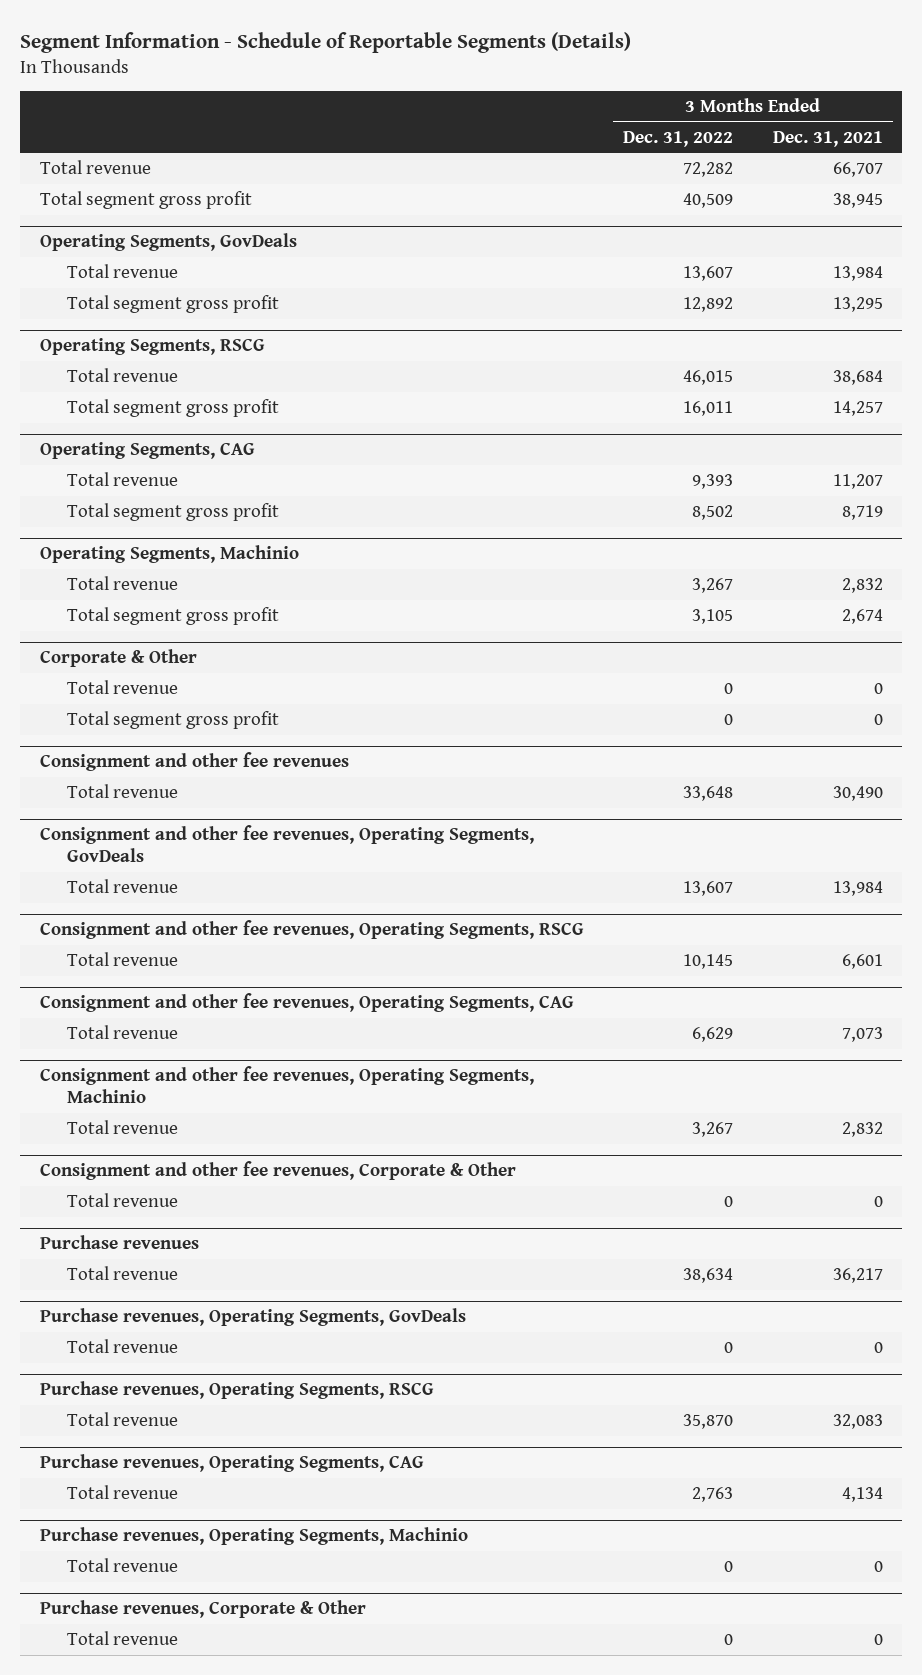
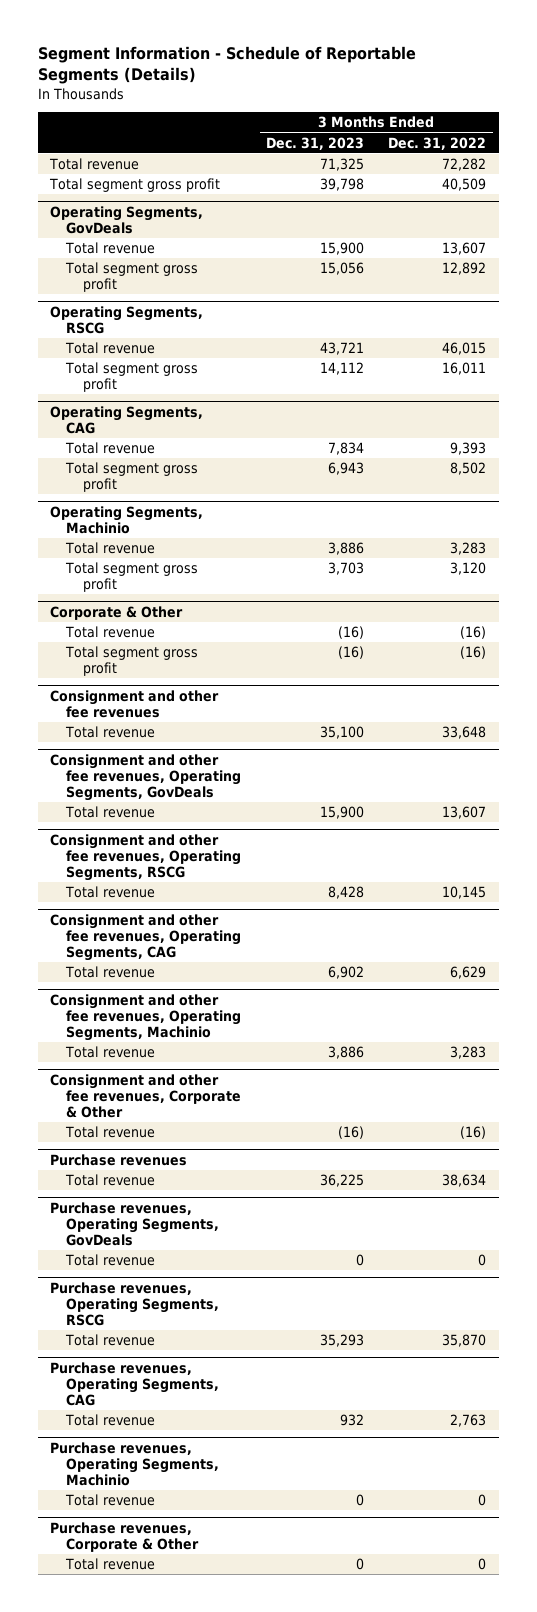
[772,130,883,147] Dec. 31, 2021 -> none
none -> [265,136,364,150] Dec. 31, 2023
[692,577,734,593] 3,267 -> [450,542,487,556] 3,283
[692,608,734,624] 3,105 -> [450,562,487,576] 3,120
[724,682,734,694] 0 -> [460,626,487,640] (16)
[724,713,734,725] 0 -> [460,646,487,660] (16)
[692,1121,734,1137] 3,267 -> [450,1046,487,1060] 3,283
[724,1195,734,1207] 0 -> [460,1126,487,1140] (16)

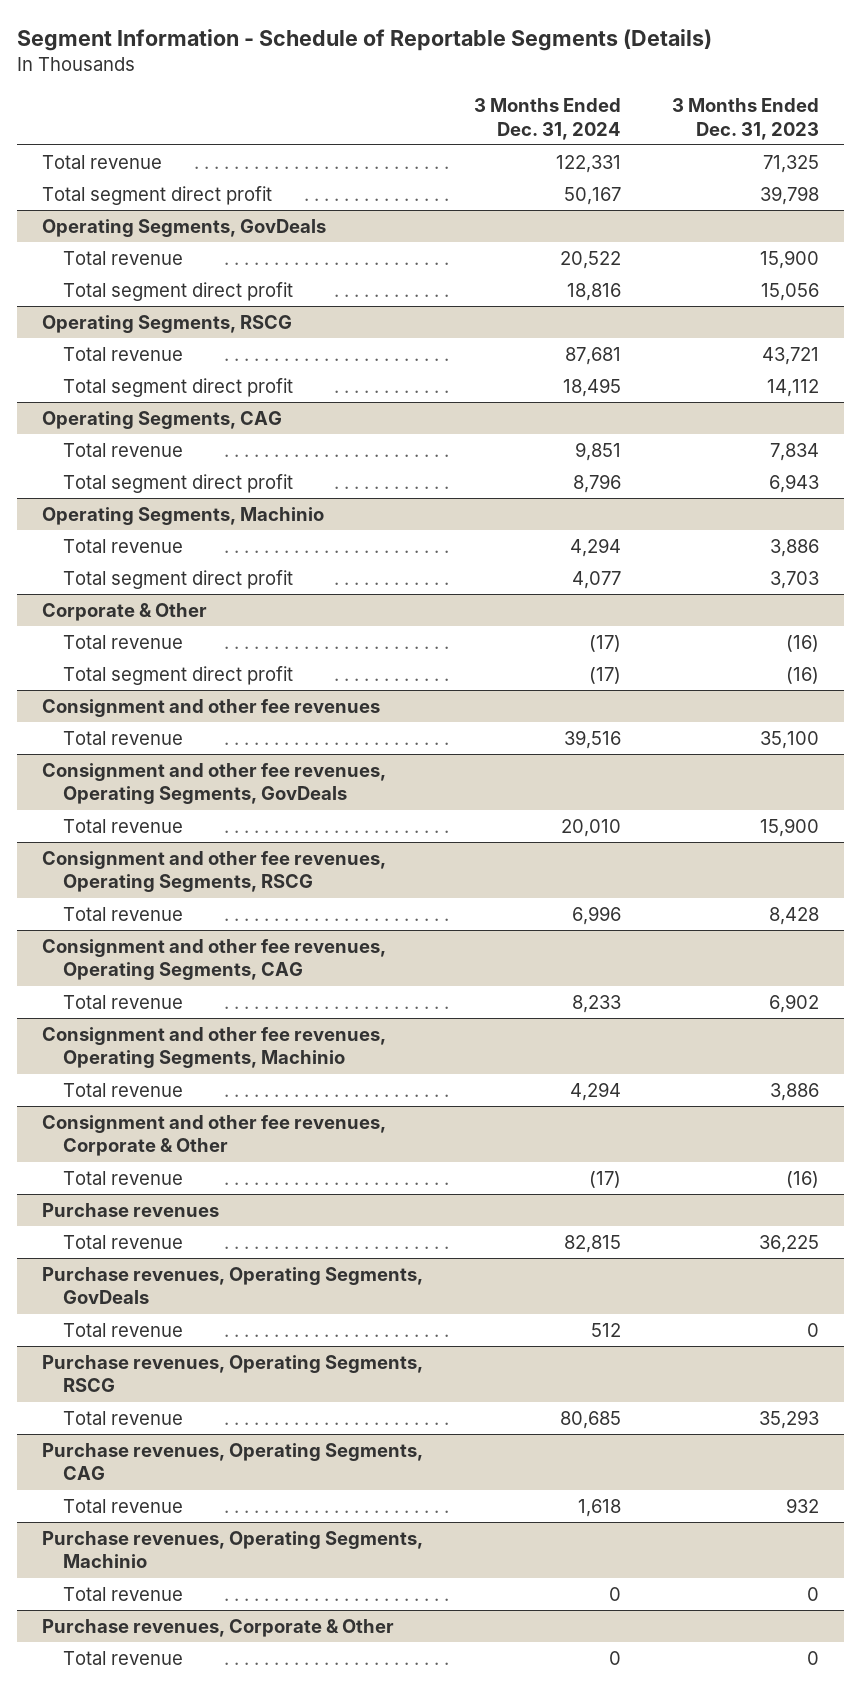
[388,136,487,150] Dec. 31, 2022 -> none
none -> [474,98,622,140] 3 Months Ended Dec. 31, 2024
[49,178,221,193] Total segment gross profit -> [42,185,273,205] Total segment direct profit
[65,262,199,292] Total segment gross profit -> [63,281,294,301] Total segment direct profit
[65,362,199,392] Total segment gross profit -> [63,377,294,397] Total segment direct profit
[65,462,199,492] Total segment gross profit -> [63,473,294,493] Total segment direct profit
[65,562,199,592] Total segment gross profit -> [63,569,294,589] Total segment direct profit
[65,646,199,676] Total segment gross profit -> [63,665,294,685] Total segment direct profit

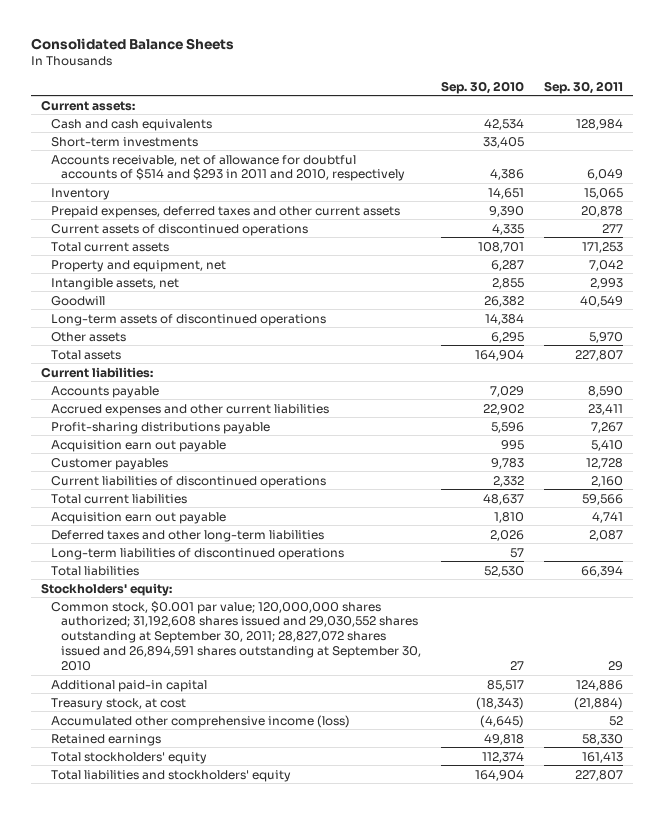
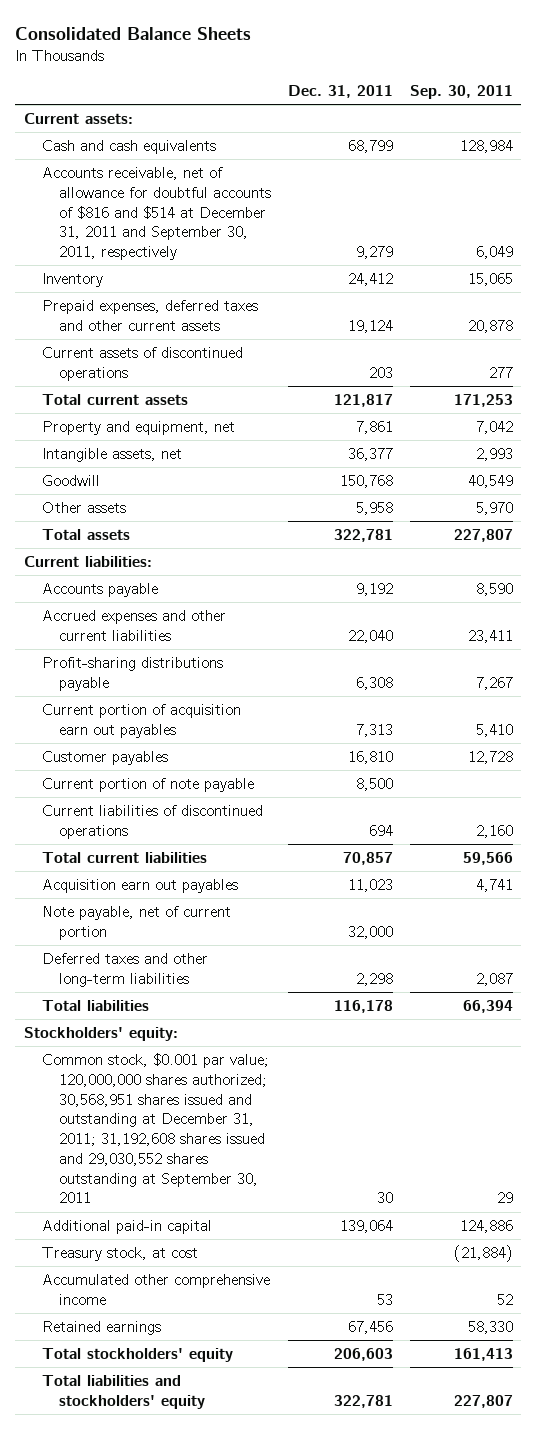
[441,80,525,94] Sep. 30, 2010 -> none
none -> [288,84,394,98] Dec. 31, 2011
[50,136,198,147] Short-term investments -> none
[50,154,405,182] Accounts receivable, net of allowance for doubtful accounts of $514 and $293 in 2011 and 2010, respectively -> [41,167,272,261] Accounts receivable, net of allowance for doubtful accounts of $816 and $514 at December 31, 2011 and September 30, 2011, respectively
[50,313,326,326] Long-term assets of discontinued operations -> none
[50,439,226,452] Acquisition earn out payable -> [41,704,241,738] Current portion of acquisition earn out payables
none -> [41,778,254,793] Current portion of note payable
[50,511,226,524] Acquisition earn out payable -> [41,879,238,894] Acquisition earn out payables
none -> [41,906,231,940] Note payable, net of current portion
[50,547,344,560] Long-term liabilities of discontinued operations -> none
[50,600,421,671] Common stock, $0.001 par value; 120,000,000 shares authorized; 31,192,608 shares issued and 29,030,552 shares outstanding at September 30, 2011; 28,827,072 shares issued and 26,894,591 shares outstanding at September 30, 2010 -> [41,1053,269,1204] Common stock, $0.001 par value; 120,000,000 shares authorized; 30,568,951 shares issued and outstanding at December 31, 2011; 31,192,608 shares issued and 29,030,552 shares outstanding at September 30, 2011
[50,714,350,728] Accumulated other comprehensive income (loss) -> [41,1274,270,1305] Accumulated other comprehensive income

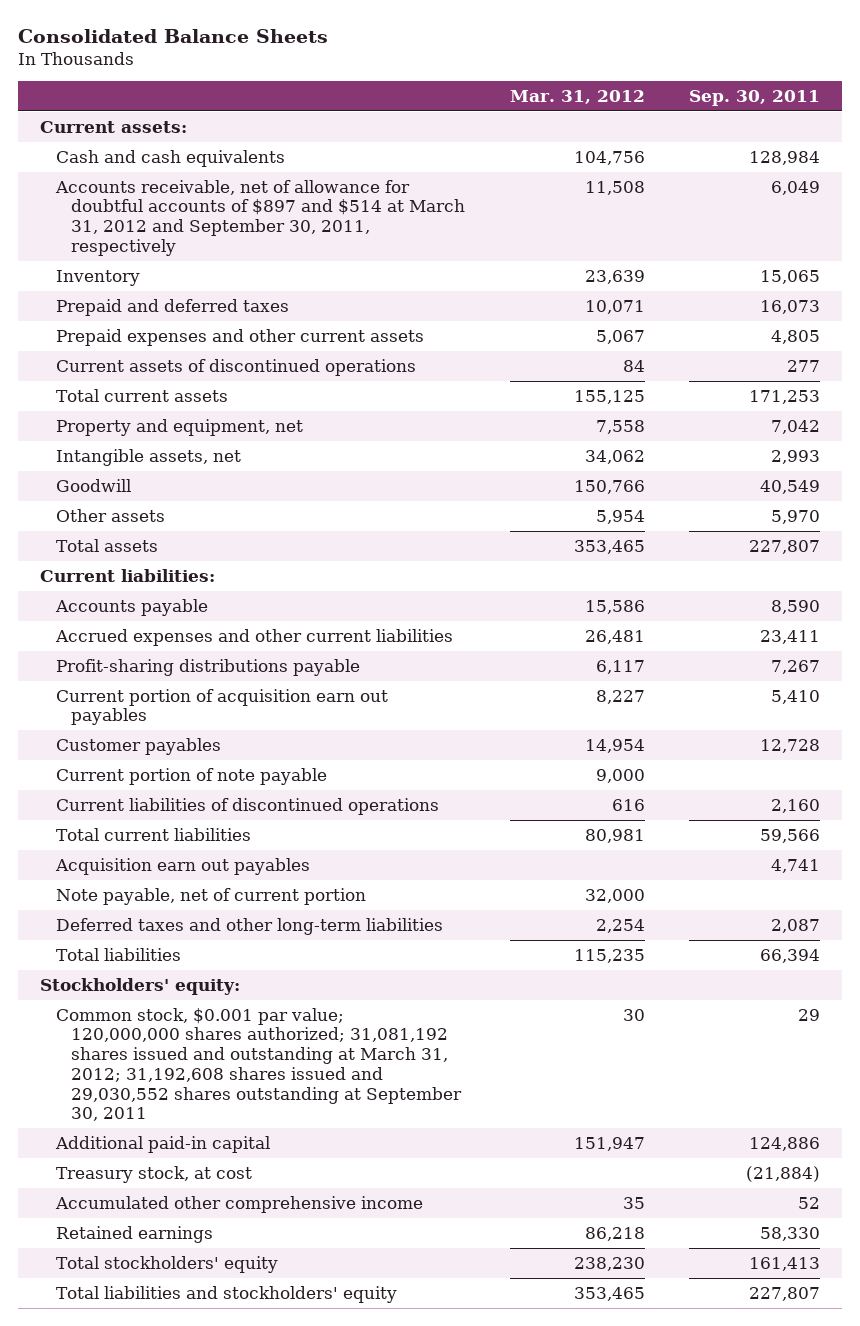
[288,84,394,98] Dec. 31, 2011 -> none
none -> [509,89,645,104] Mar. 31, 2012
[41,167,272,261] Accounts receivable, net of allowance for doubtful accounts of $816 and $514 at December 31, 2011 and September 30, 2011, respectively -> [54,179,466,256] Accounts receivable, net of allowance for doubtful accounts of $897 and $514 at March 31, 2012 and September 30, 2011, respectively
none -> [55,298,289,316] Prepaid and deferred taxes
[41,300,258,331] Prepaid expenses, deferred taxes and other current assets -> [55,328,424,346] Prepaid expenses and other current assets
[467,319,513,333] 20,878 -> [770,329,820,344] 4,805
[41,1053,269,1204] Common stock, $0.001 par value; 120,000,000 shares authorized; 30,568,951 shares issued and outstanding at December 31, 2011; 31,192,608 shares issued and 29,030,552 shares outstanding at September 30, 2011 -> [55,1007,463,1122] Common stock, $0.001 par value; 120,000,000 shares authorized; 31,081,192 shares issued and outstanding at March 31, 2012; 31,192,608 shares issued and 29,030,552 shares outstanding at September 30, 2011

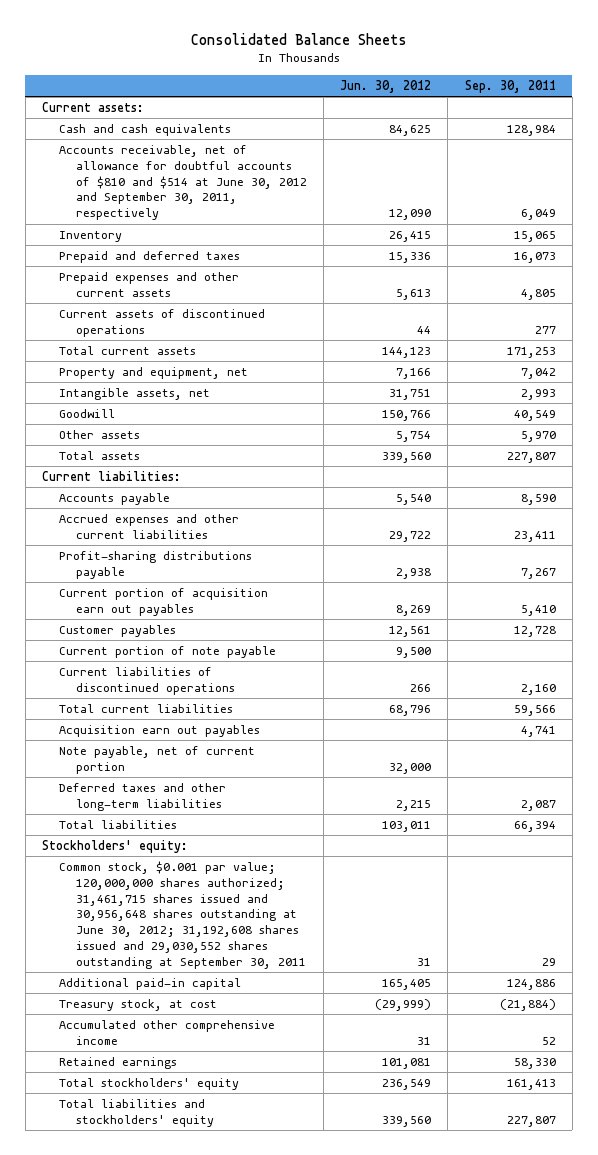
[509,89,645,104] Mar. 31, 2012 -> none
none -> [340,79,432,93] Jun. 30, 2012
[54,179,466,256] Accounts receivable, net of allowance for doubtful accounts of $897 and $514 at March 31, 2012 and September 30, 2011, respectively -> [58,145,307,221] Accounts receivable, net of allowance for doubtful accounts of $810 and $514 at June 30, 2012 and September 30, 2011, respectively
[55,1007,463,1122] Common stock, $0.001 par value; 120,000,000 shares authorized; 31,081,192 shares issued and outstanding at March 31, 2012; 31,192,608 shares issued and 29,030,552 shares outstanding at September 30, 2011 -> [58,861,306,969] Common stock, $0.001 par value; 120,000,000 shares authorized; 31,461,715 shares issued and 30,956,648 shares outstanding at June 30, 2012; 31,192,608 shares issued and 29,030,552 shares outstanding at September 30, 2011

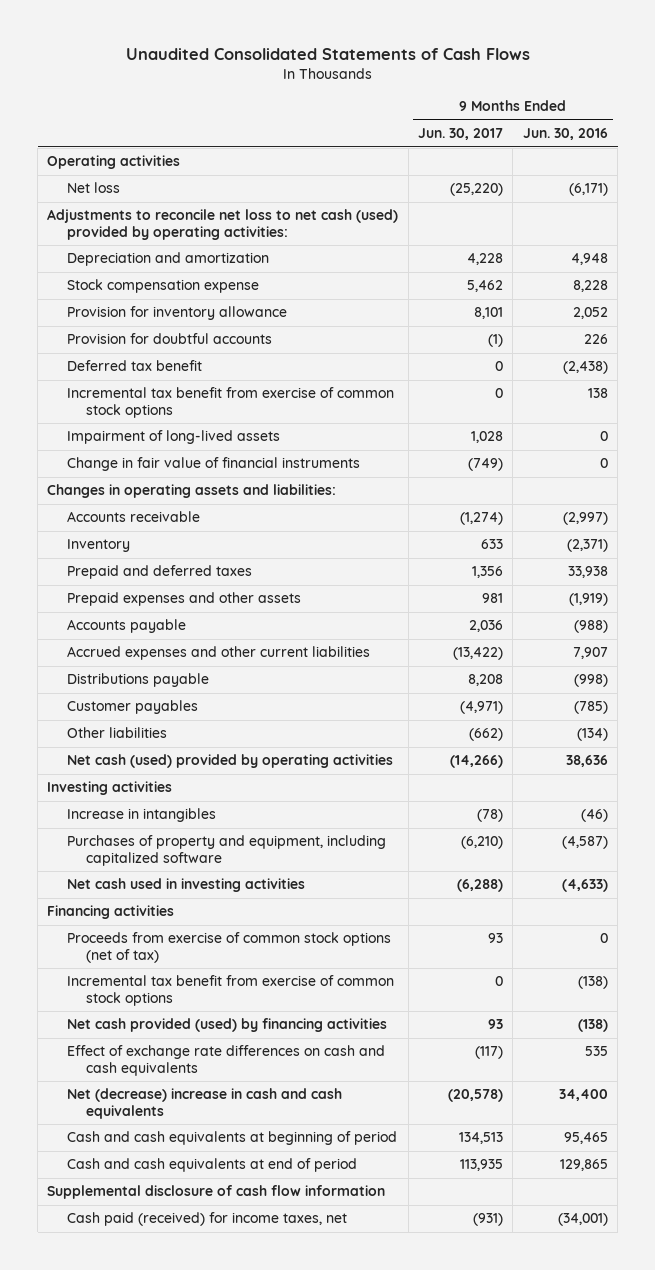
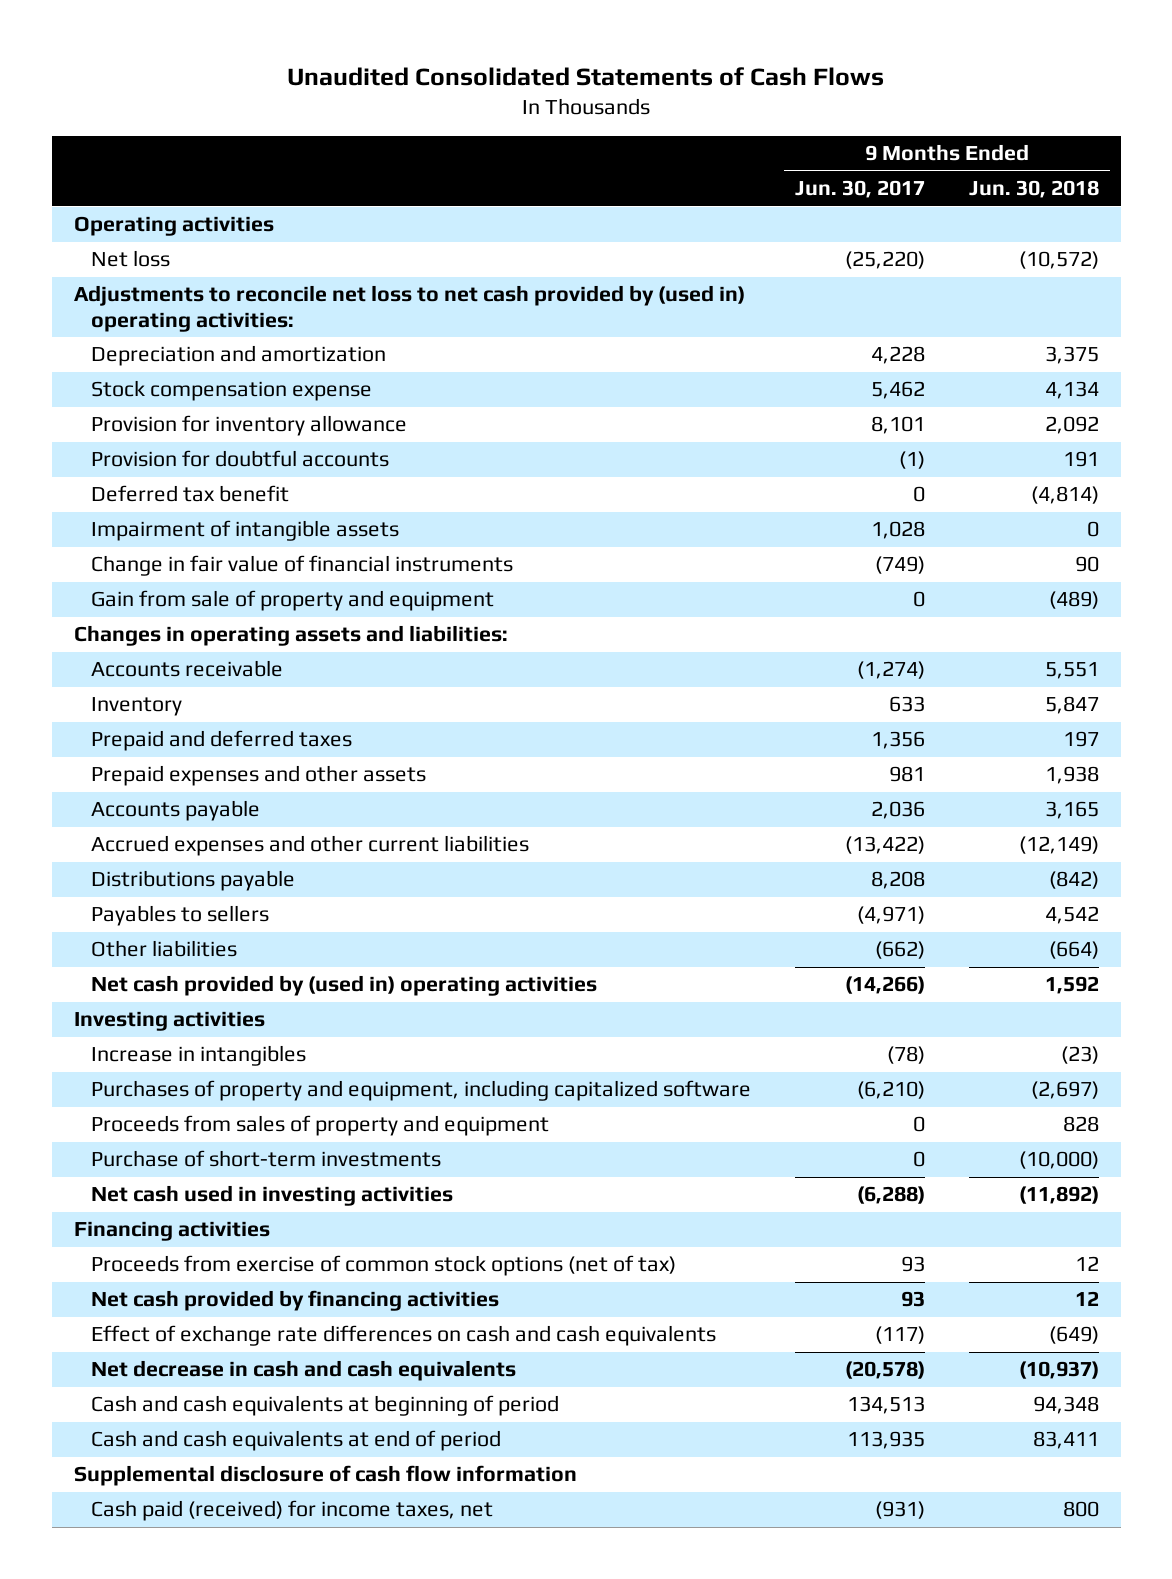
[522,128,608,141] Jun. 30, 2016 -> none
none -> [968,180,1099,199] Jun. 30, 2018
[47,209,399,240] Adjustments to reconcile net loss to net cash (used) provided by operating activities: -> [73,285,745,332] Adjustments to reconcile net loss to net cash provided by (used in) operating activities:
[66,387,394,418] Incremental tax benefit from exercise of common stock options -> none
[66,430,280,445] Impairment of long-lived assets -> [91,520,400,542] Impairment of intangible assets
none -> [91,590,495,612] Gain from sale of property and equipment
[66,700,198,715] Customer payables -> [91,905,270,927] Payables to sellers
[66,754,393,769] Net cash (used) provided by operating activities -> [91,975,598,997] Net cash provided by (used in) operating activities
none -> [91,1115,550,1137] Proceeds from sales of property and equipment
none -> [91,1150,442,1168] Purchase of short-term investments
[66,975,394,1006] Incremental tax benefit from exercise of common stock options -> none
[66,1018,387,1033] Net cash provided (used) by financing activities -> [91,1290,500,1312] Net cash provided by financing activities
[66,1088,342,1119] Net (decrease) increase in cash and cash equivalents -> [91,1360,517,1382] Net decrease in cash and cash equivalents

